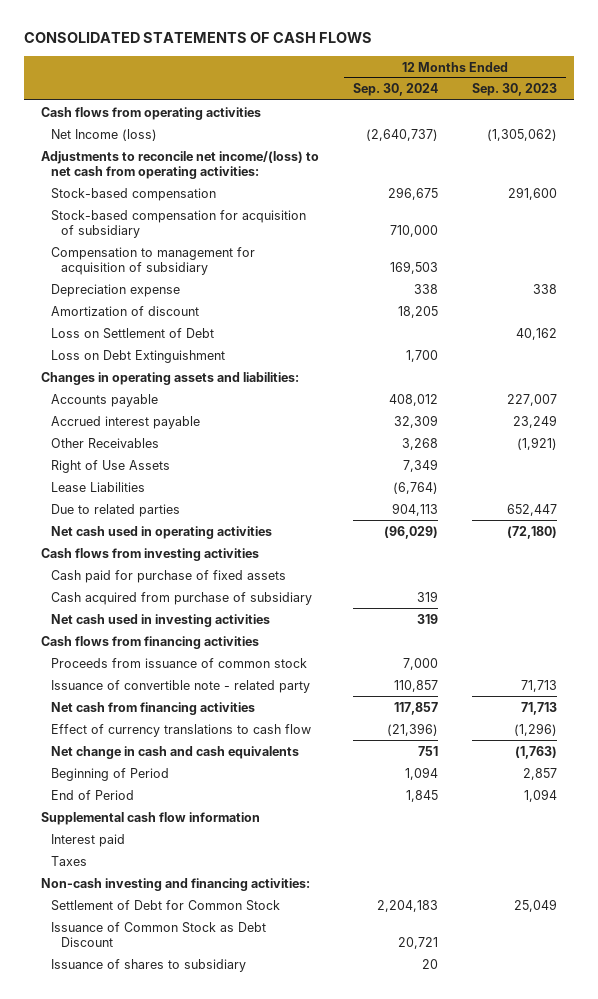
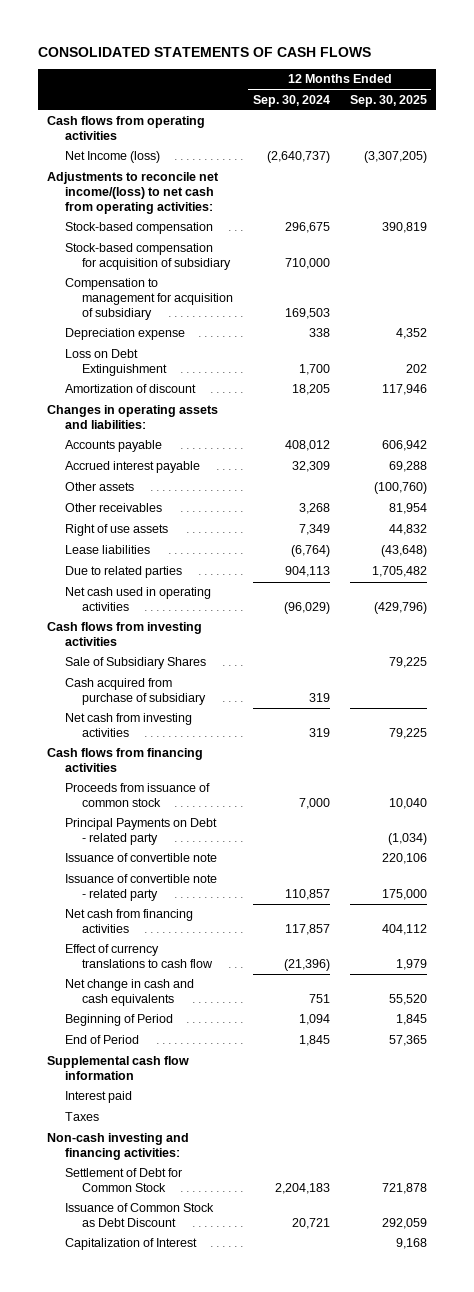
[472,83,558,97] Sep. 30, 2023 -> none
none -> [349,94,427,107] Sep. 30, 2025
[50,327,214,339] Loss on Settlement of Debt -> none
[50,305,199,316] Amortization of discount -> [64,384,196,394] Amortization of discount
none -> [64,482,134,492] Other assets
[50,437,159,448] Other Receivables -> [64,503,162,513] Other receivables
[50,459,170,473] Right of Use Assets -> [64,524,168,537] Right of use assets
[50,481,145,492] Lease Liabilities -> [64,545,150,555] Lease liabilities
[50,569,286,583] Cash paid for purchase of fixed assets -> none
none -> [64,657,206,670] Sale of Subsidiary Shares
[50,613,270,627] Net cash used in investing activities -> [64,713,192,738] Net cash from investing activities
none -> [64,818,217,846] Principal Payments on Debt - related party
none -> [64,853,217,863] Issuance of convertible note
[50,958,246,972] Issuance of shares to subsidiary -> none
none -> [64,1238,197,1251] Capitalization of Interest

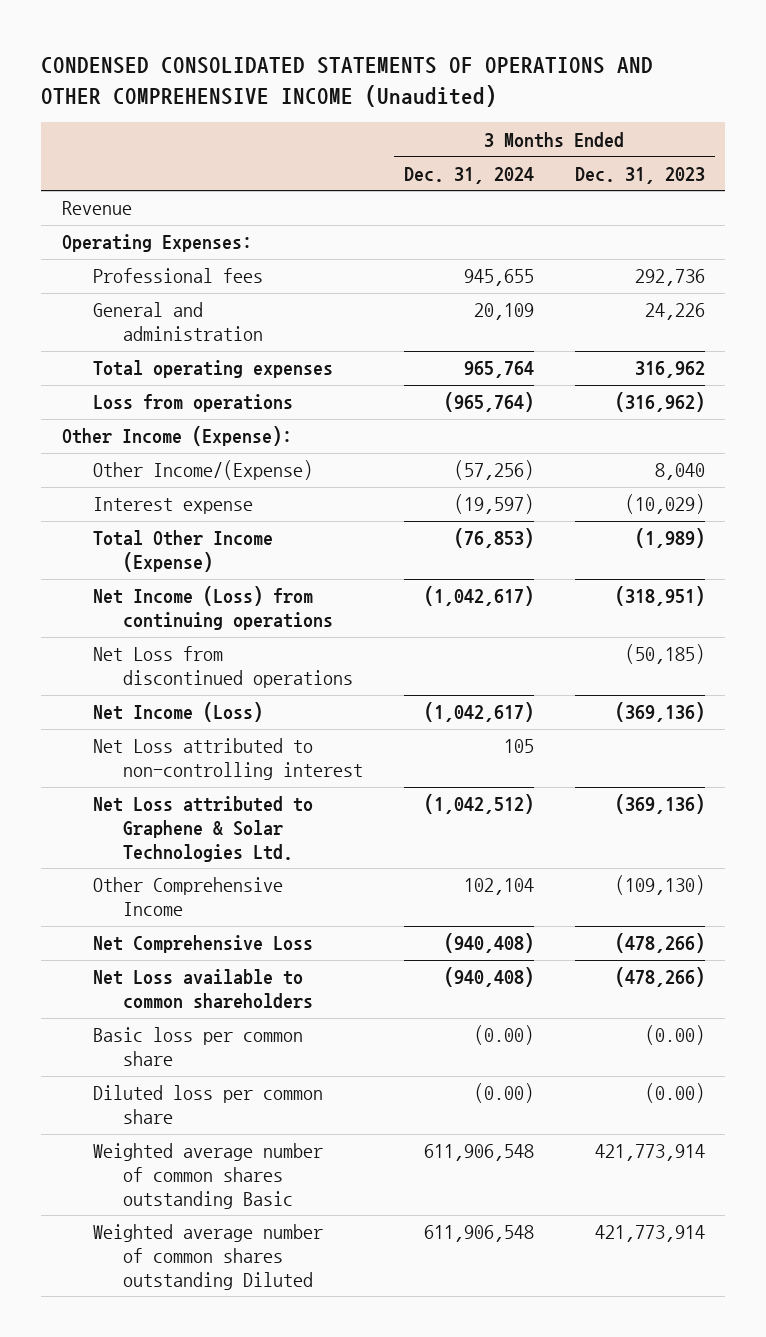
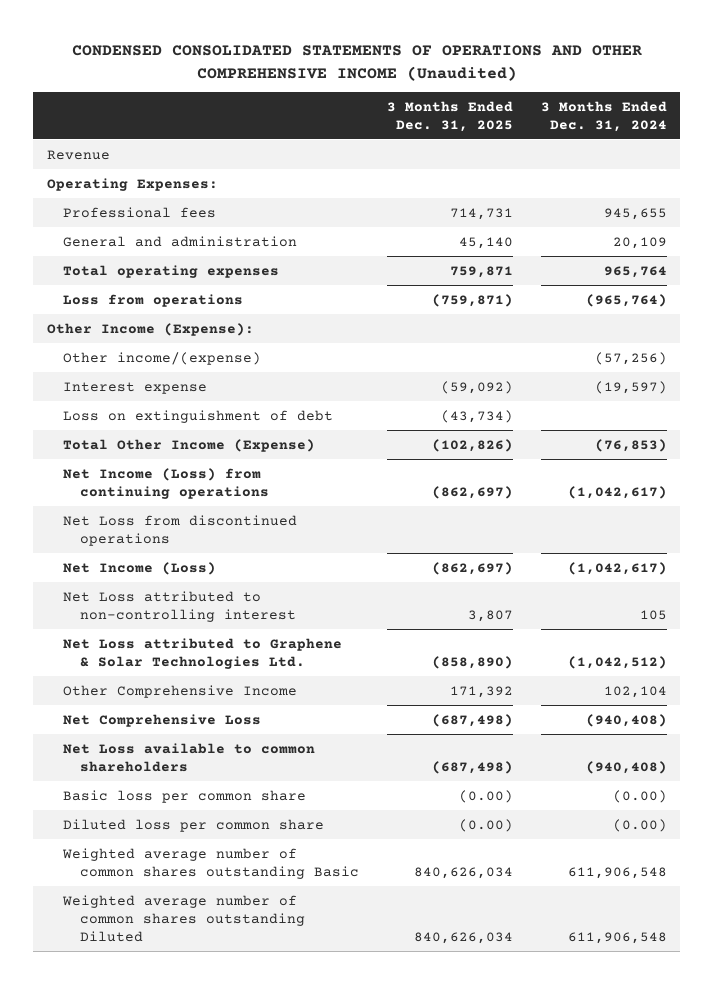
[574,166,705,184] Dec. 31, 2023 -> none
none -> [386,100,513,132] 3 Months Ended Dec. 31, 2025
[92,460,313,481] Other Income/(Expense) -> [63,351,262,365] Other income/(expense)
none -> [63,409,334,423] Loss on extinguishment of debt

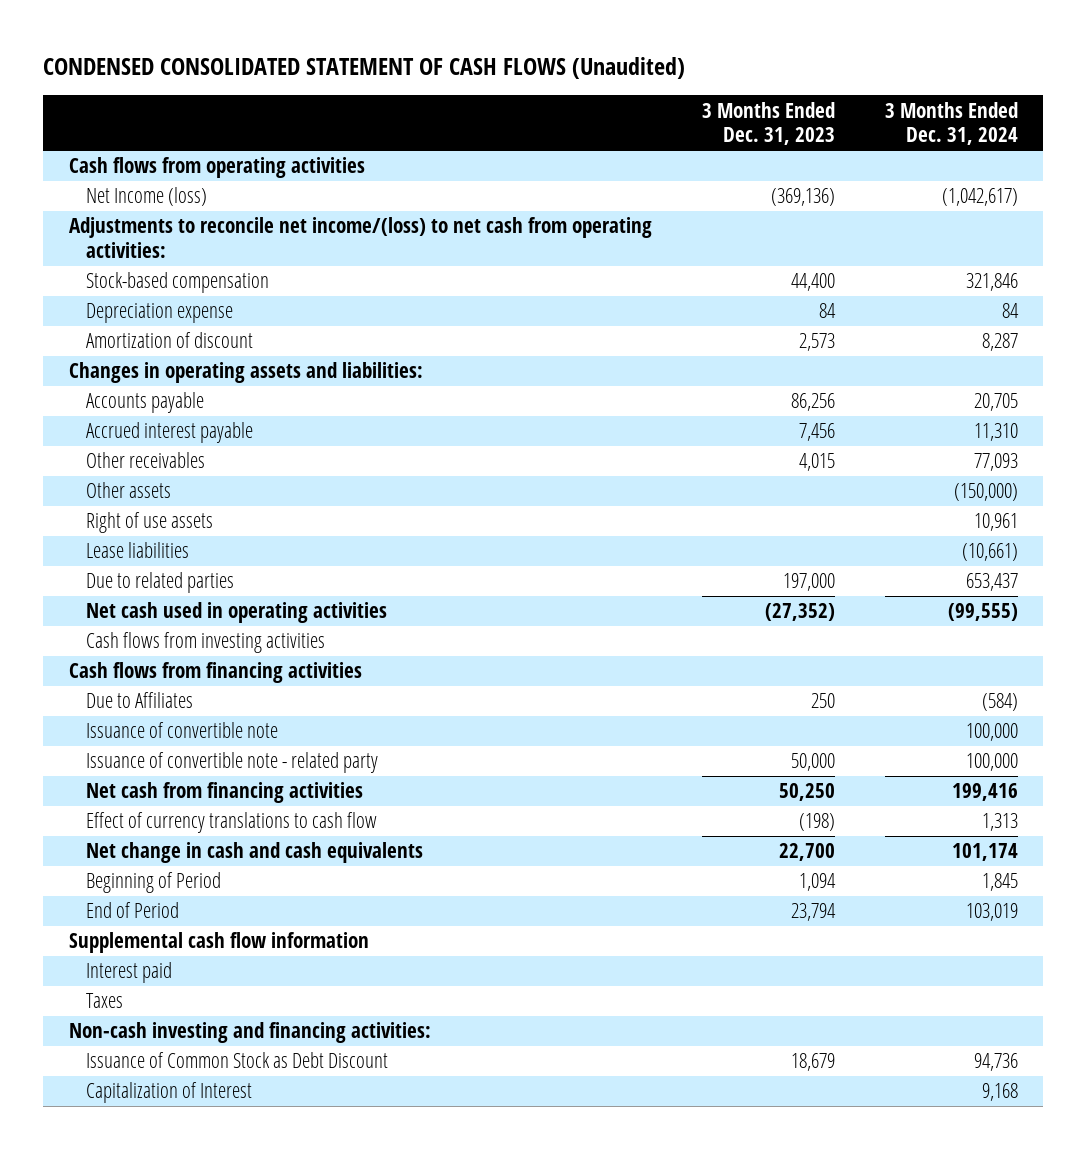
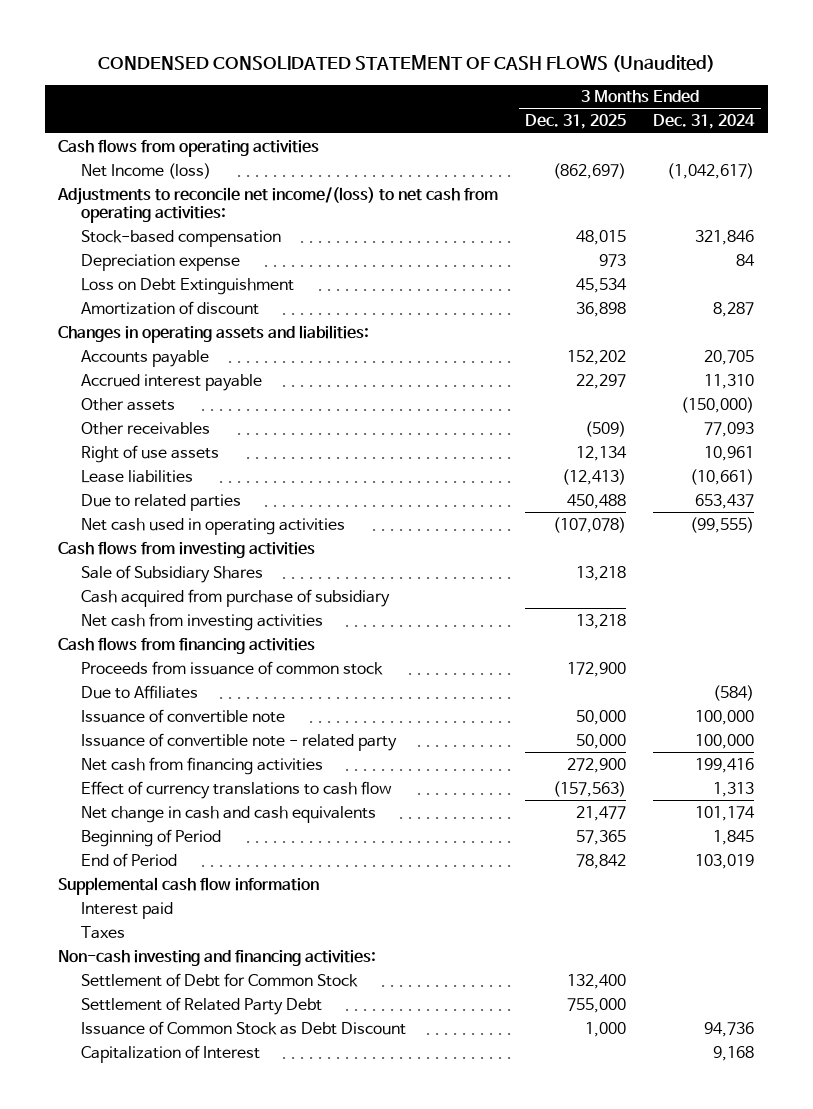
[701,101,835,146] 3 Months Ended Dec. 31, 2023 -> none
none -> [525,114,627,130] Dec. 31, 2025
none -> [81,277,295,295] Loss on Debt Extinguishment
[86,452,206,469] Other receivables -> [81,421,211,435] Other receivables
none -> [81,564,264,583] Sale of Subsidiary Shares
none -> [81,588,391,607] Cash acquired from purchase of subsidiary
none -> [81,612,324,631] Net cash from investing activities
none -> [81,660,384,675] Proceeds from issuance of common stock
none -> [81,972,359,987] Settlement of Debt for Common Stock
none -> [81,996,323,1015] Settlement of Related Party Debt

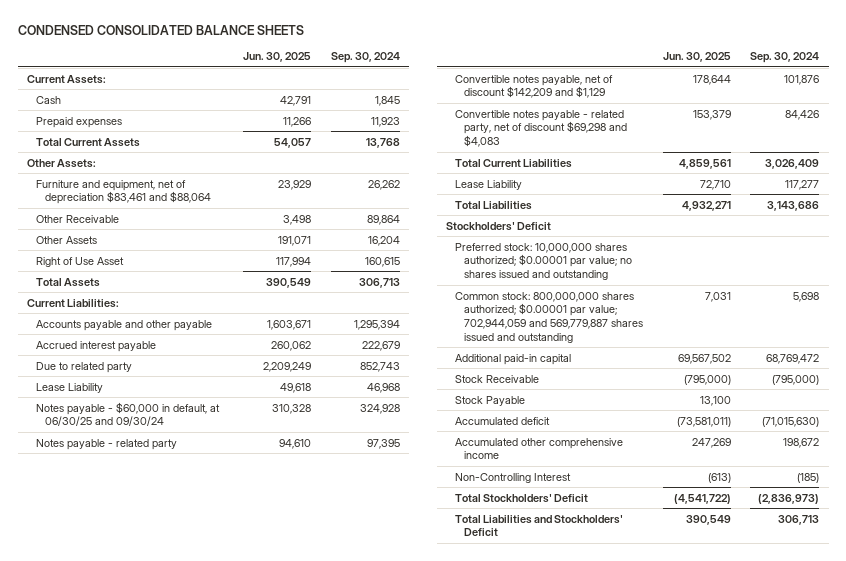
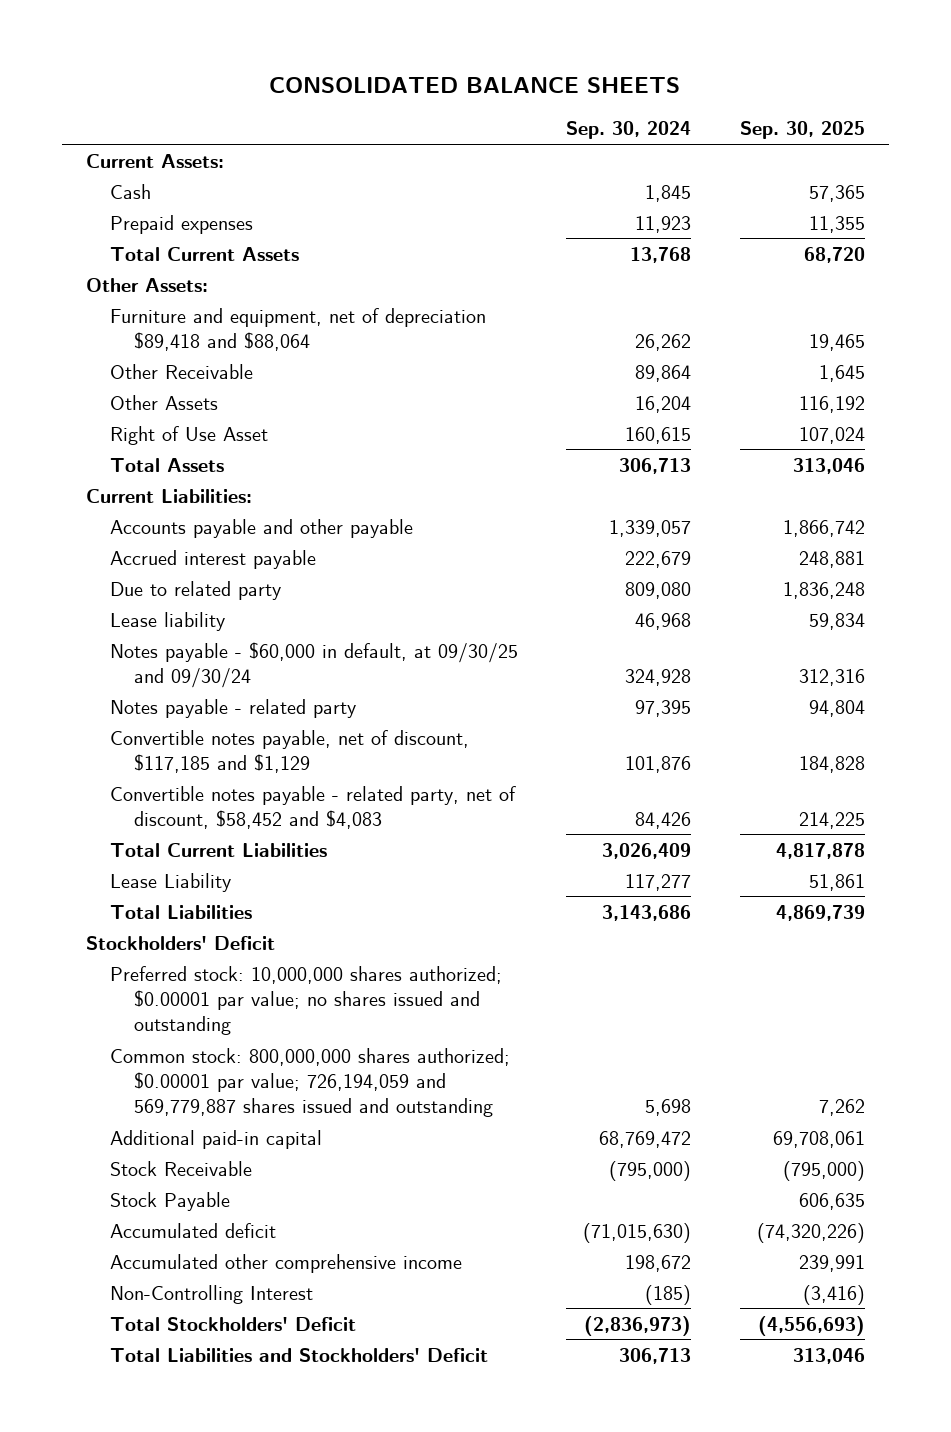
[17,24,304,35] CONDENSED CONSOLIDATED BALANCE SHEETS -> [269,76,681,93] CONSOLIDATED BALANCE SHEETS
[243,52,312,63] Jun. 30, 2025 -> none
none -> [739,121,865,140] Sep. 30, 2025
[36,179,212,205] Furniture and equipment, net of depreciation $83,461 and $88,064 -> [109,307,486,351] Furniture and equipment, net of depreciation $89,418 and $88,064
[353,319,400,330] 1,295,394 -> [609,519,692,537] 1,339,057
[359,361,400,372] 852,743 -> [625,581,692,599] 809,080
[36,382,104,393] Lease Liability -> [109,611,225,631] Lease liability
[36,401,221,427] Notes payable - $60,000 in default, at 06/30/25 and 09/30/24 -> [109,641,518,688] Notes payable - $60,000 in default, at 09/30/25 and 09/30/24
[455,74,614,99] Convertible notes payable, net of discount $142,209 and $1,129 -> [109,729,469,773] Convertible notes payable, net of discount, $117,185 and $1,129
[455,109,628,147] Convertible notes payable - related party, net of discount $69,298 and $4,083 -> [109,785,516,829] Convertible notes payable - related party, net of discount, $58,452 and $4,083
[455,291,644,343] Common stock: 800,000,000 shares authorized; $0.00001 par value; 702,944,059 and 569,779,887 shares issued and outstanding -> [109,1047,510,1117] Common stock: 800,000,000 shares authorized; $0.00001 par value; 726,194,059 and 569,779,887 shares issued and outstanding

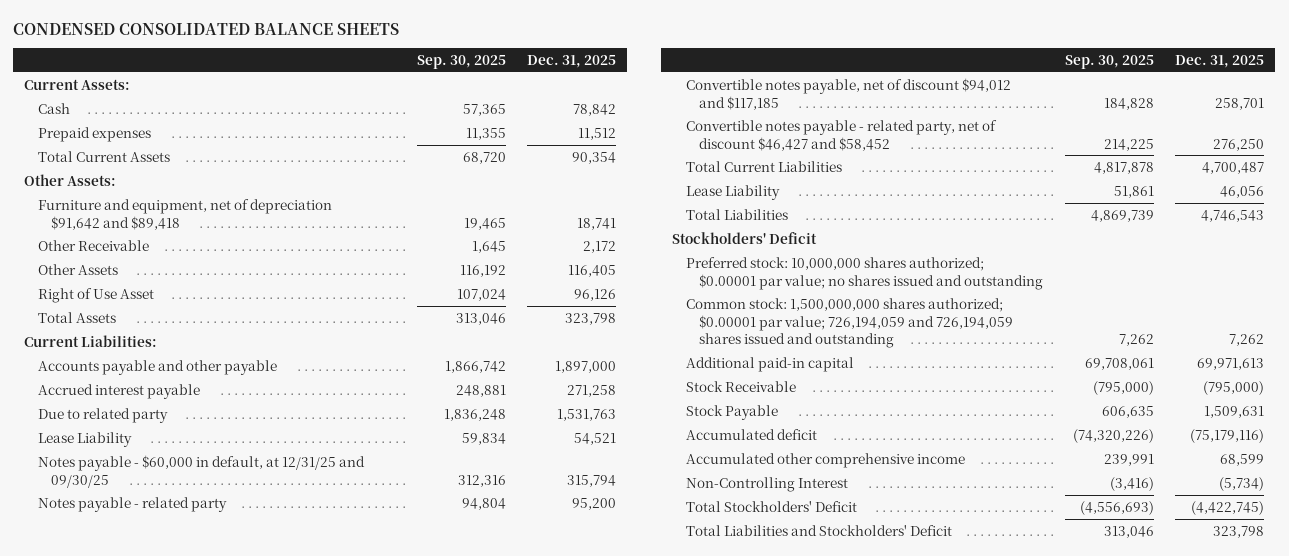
[269,76,681,93] CONSOLIDATED BALANCE SHEETS -> [13,22,400,35] CONDENSED CONSOLIDATED BALANCE SHEETS
[566,121,692,140] Sep. 30, 2024 -> none
none -> [527,55,617,69] Dec. 31, 2025
[109,307,486,351] Furniture and equipment, net of depreciation $89,418 and $88,064 -> [37,198,332,230] Furniture and equipment, net of depreciation $91,642 and $89,418
[109,611,225,631] Lease liability -> [37,431,132,447] Lease Liability
[109,641,518,688] Notes payable - $60,000 in default, at 09/30/25 and 09/30/24 -> [37,454,365,488] Notes payable - $60,000 in default, at 12/31/25 and 09/30/25
[109,729,469,773] Convertible notes payable, net of discount, $117,185 and $1,129 -> [685,77,1011,110] Convertible notes payable, net of discount $94,012 and $117,185
[109,785,516,829] Convertible notes payable - related party, net of discount, $58,452 and $4,083 -> [685,119,997,151] Convertible notes payable - related party, net of discount $46,427 and $58,452
[109,1047,510,1117] Common stock: 800,000,000 shares authorized; $0.00001 par value; 726,194,059 and 569,779,887 shares issued and outstanding -> [685,297,1013,349] Common stock: 1,500,000,000 shares authorized; $0.00001 par value; 726,194,059 and 726,194,059 shares issued and outstanding

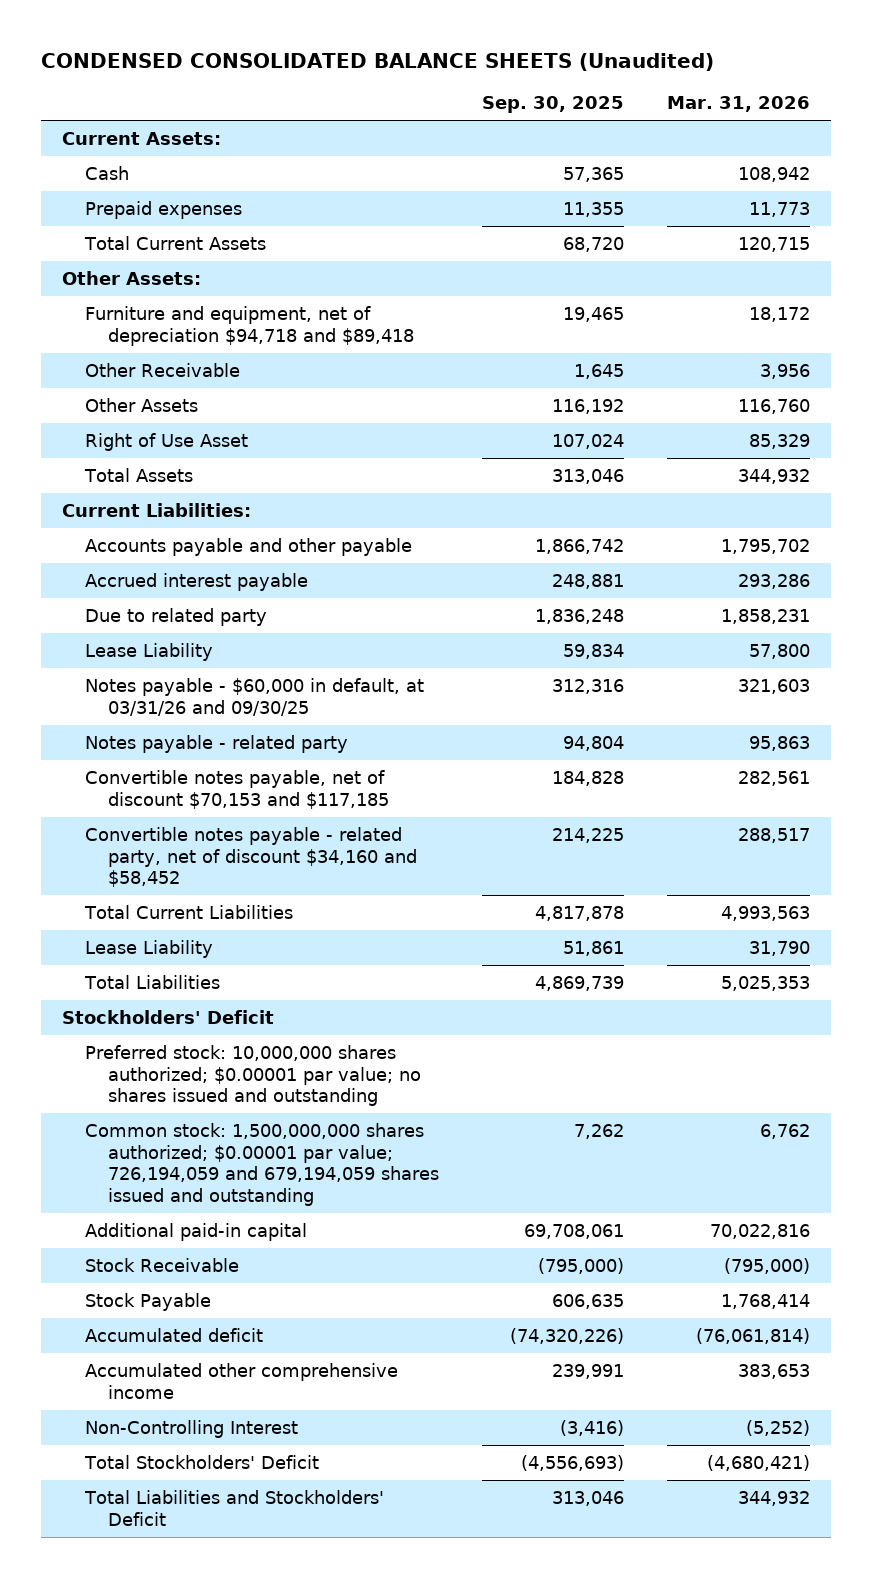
[13,22,400,35] CONDENSED CONSOLIDATED BALANCE SHEETS -> [40,52,714,71] CONDENSED CONSOLIDATED BALANCE SHEETS (Unaudited)
[527,55,617,69] Dec. 31, 2025 -> none
none -> [666,96,810,113] Mar. 31, 2026
[37,198,332,230] Furniture and equipment, net of depreciation $91,642 and $89,418 -> [84,305,414,346] Furniture and equipment, net of depreciation $94,718 and $89,418
[37,454,365,488] Notes payable - $60,000 in default, at 12/31/25 and 09/30/25 -> [84,677,424,716] Notes payable - $60,000 in default, at 03/31/26 and 09/30/25
[685,77,1011,110] Convertible notes payable, net of discount $94,012 and $117,185 -> [84,769,389,809] Convertible notes payable, net of discount $70,153 and $117,185
[685,119,997,151] Convertible notes payable - related party, net of discount $46,427 and $58,452 -> [84,826,417,888] Convertible notes payable - related party, net of discount $34,160 and $58,452
[685,297,1013,349] Common stock: 1,500,000,000 shares authorized; $0.00001 par value; 726,194,059 and 726,194,059 shares issued and outstanding -> [84,1122,439,1206] Common stock: 1,500,000,000 shares authorized; $0.00001 par value; 726,194,059 and 679,194,059 shares issued and outstanding

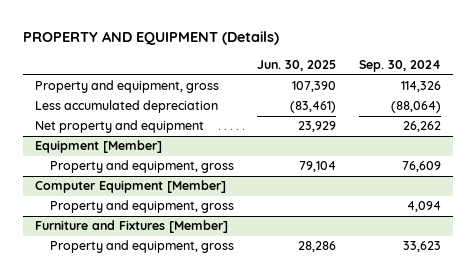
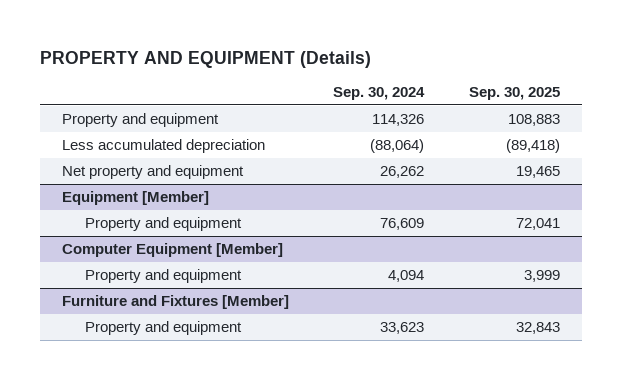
[256,60,336,72] Jun. 30, 2025 -> none
none -> [468,87,560,101] Sep. 30, 2025
[34,80,219,94] Property and equipment, gross -> [62,113,220,128] Property and equipment
[49,160,234,174] Property and equipment, gross -> [84,217,242,232] Property and equipment
[49,200,234,214] Property and equipment, gross -> [84,269,242,284] Property and equipment
[49,240,234,254] Property and equipment, gross -> [84,321,242,336] Property and equipment

